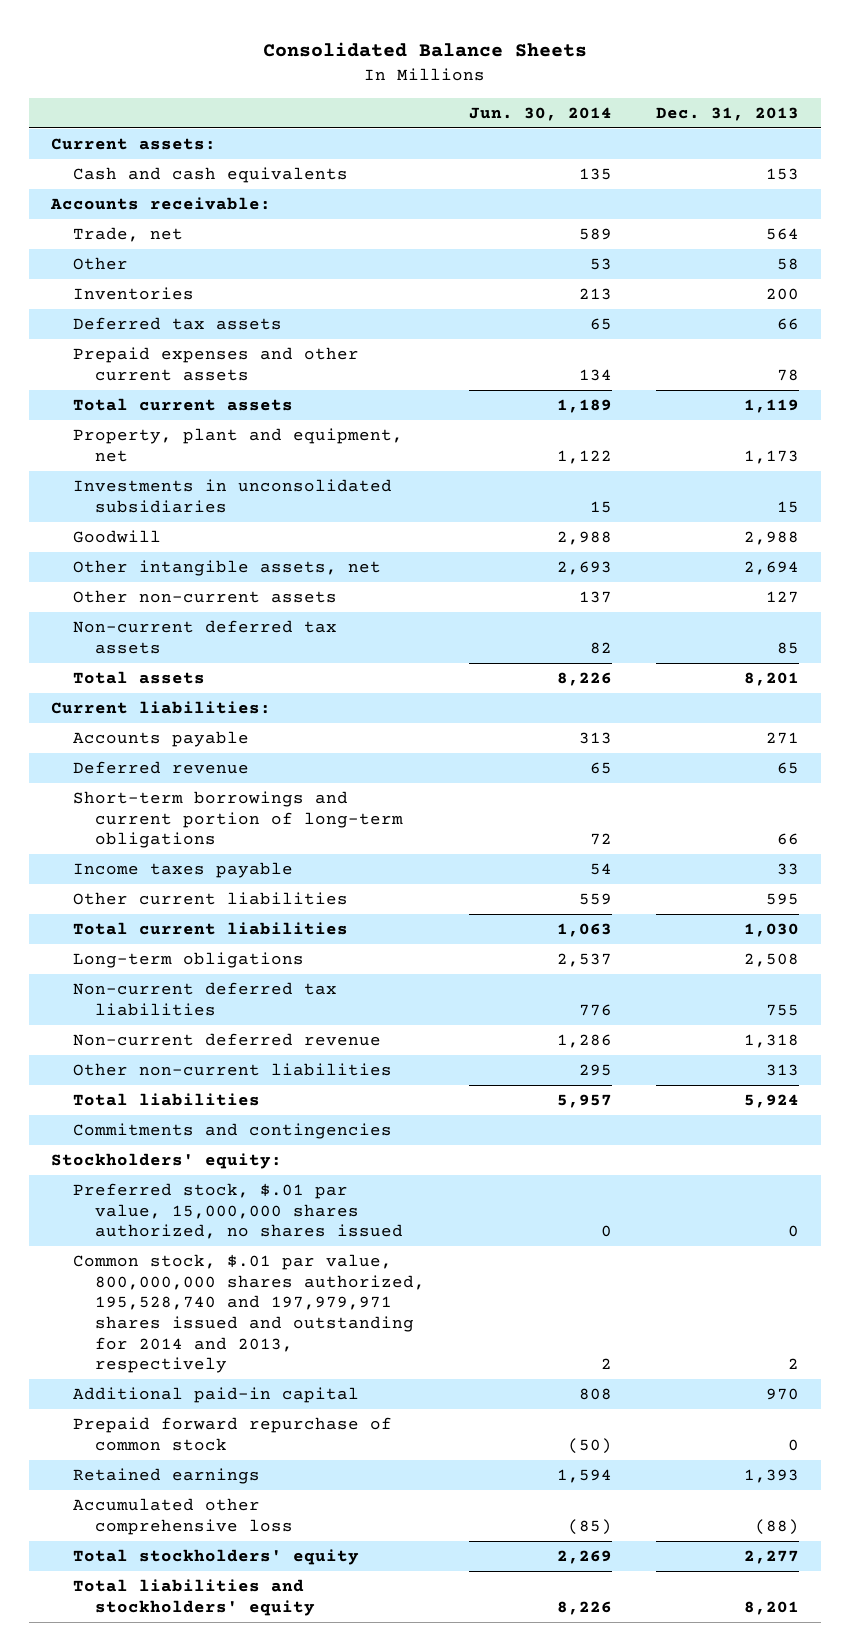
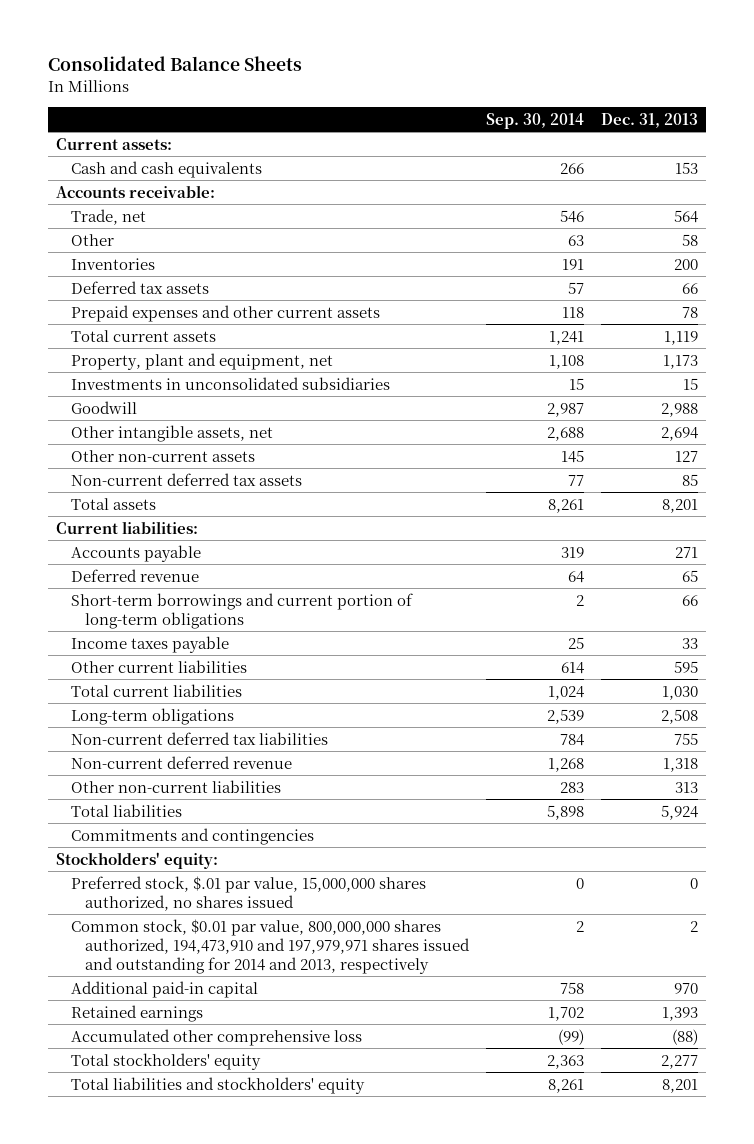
[469,106,613,121] Jun. 30, 2014 -> none
none -> [486,112,585,129] Sep. 30, 2014
[73,1254,426,1374] Common stock, $.01 par value, 800,000,000 shares authorized, 195,528,740 and 197,979,971 shares issued and outstanding for 2014 and 2013, respectively -> [70,918,471,974] Common stock, $0.01 par value, 800,000,000 shares authorized, 194,473,910 and 197,979,971 shares issued and outstanding for 2014 and 2013, respectively
[73,1417,393,1451] Prepaid forward repurchase of common stock -> none

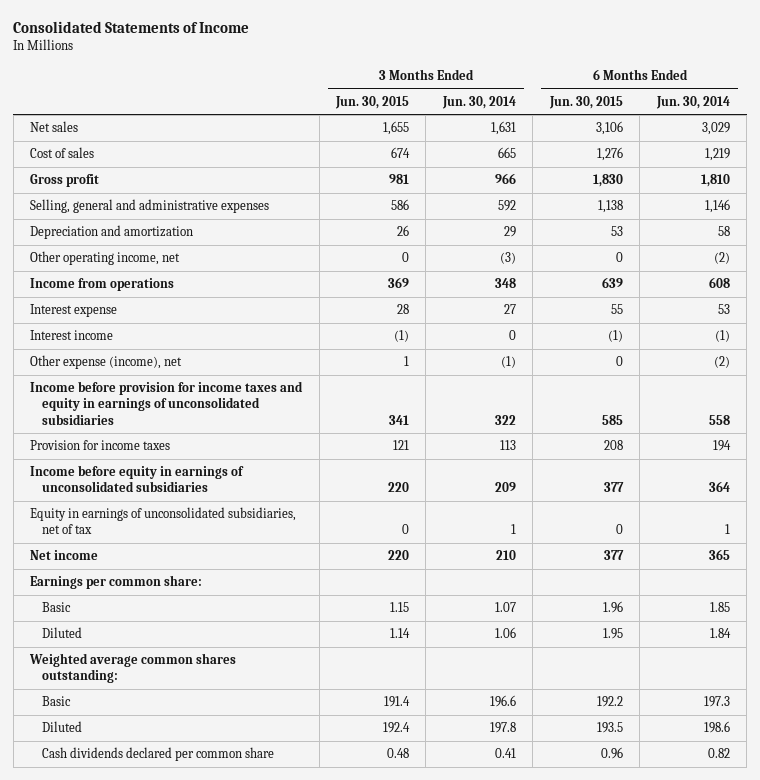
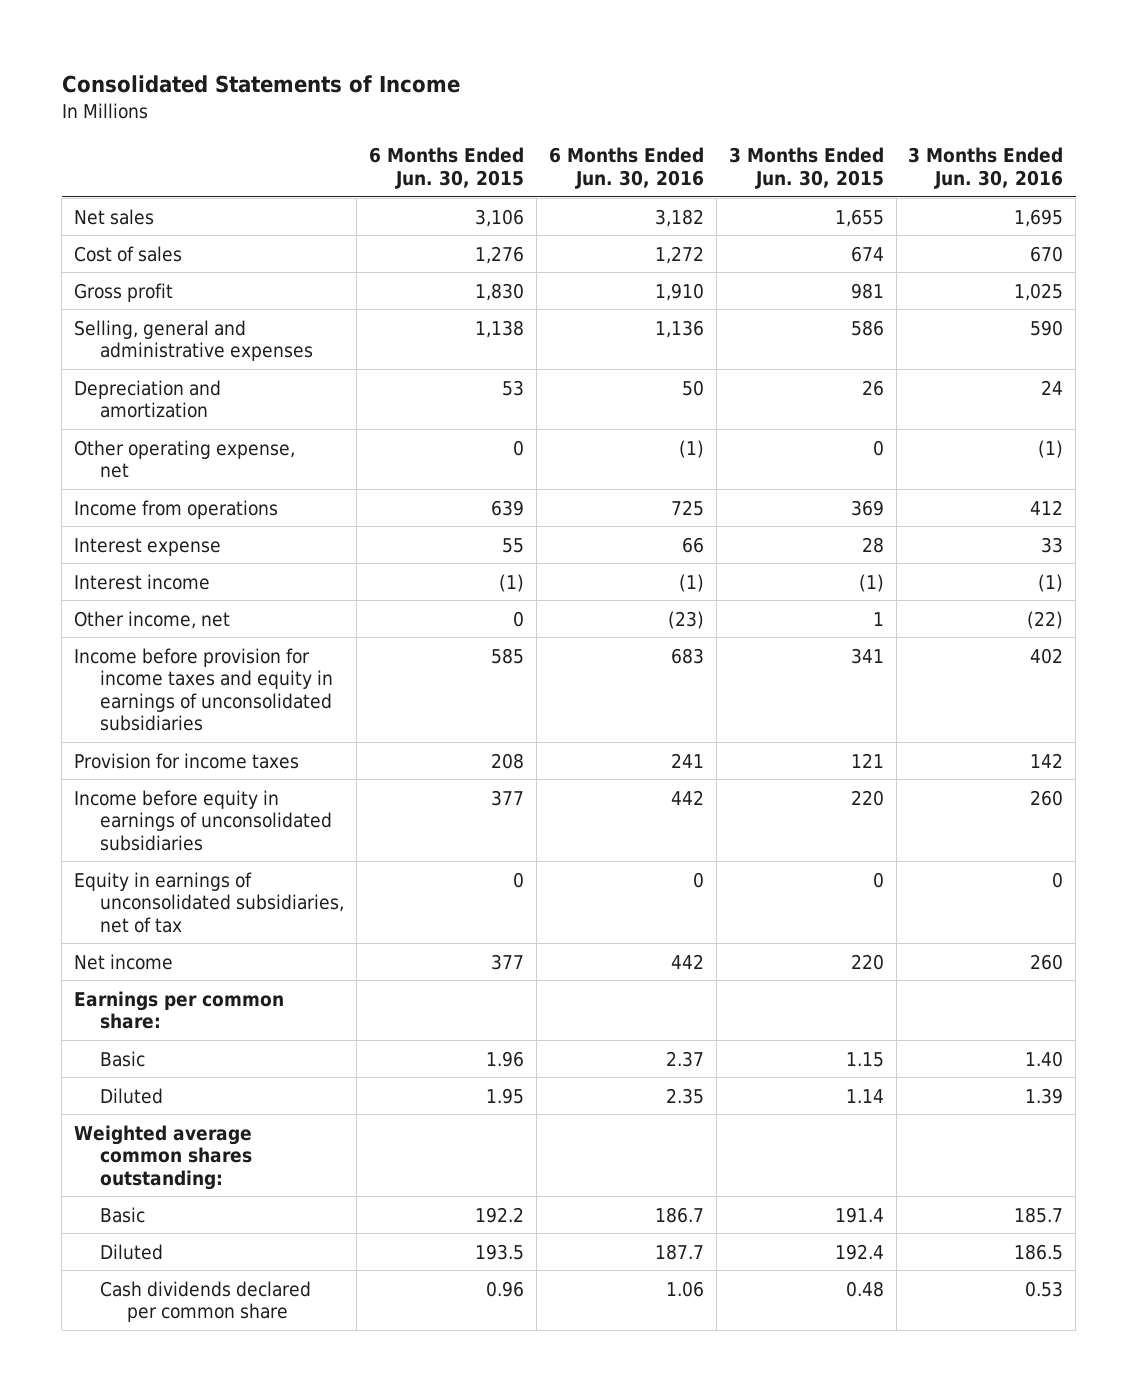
[441,95,516,109] Jun. 30, 2014 -> none
[655,95,730,109] Jun. 30, 2014 -> none
none -> [548,147,704,189] 6 Months Ended Jun. 30, 2016
none -> [908,147,1064,189] 3 Months Ended Jun. 30, 2016
[30,251,181,266] Other operating income, net -> [74,439,296,479] Other operating expense, net
[30,355,183,370] Other expense (income), net -> [74,610,231,629] Other income, net

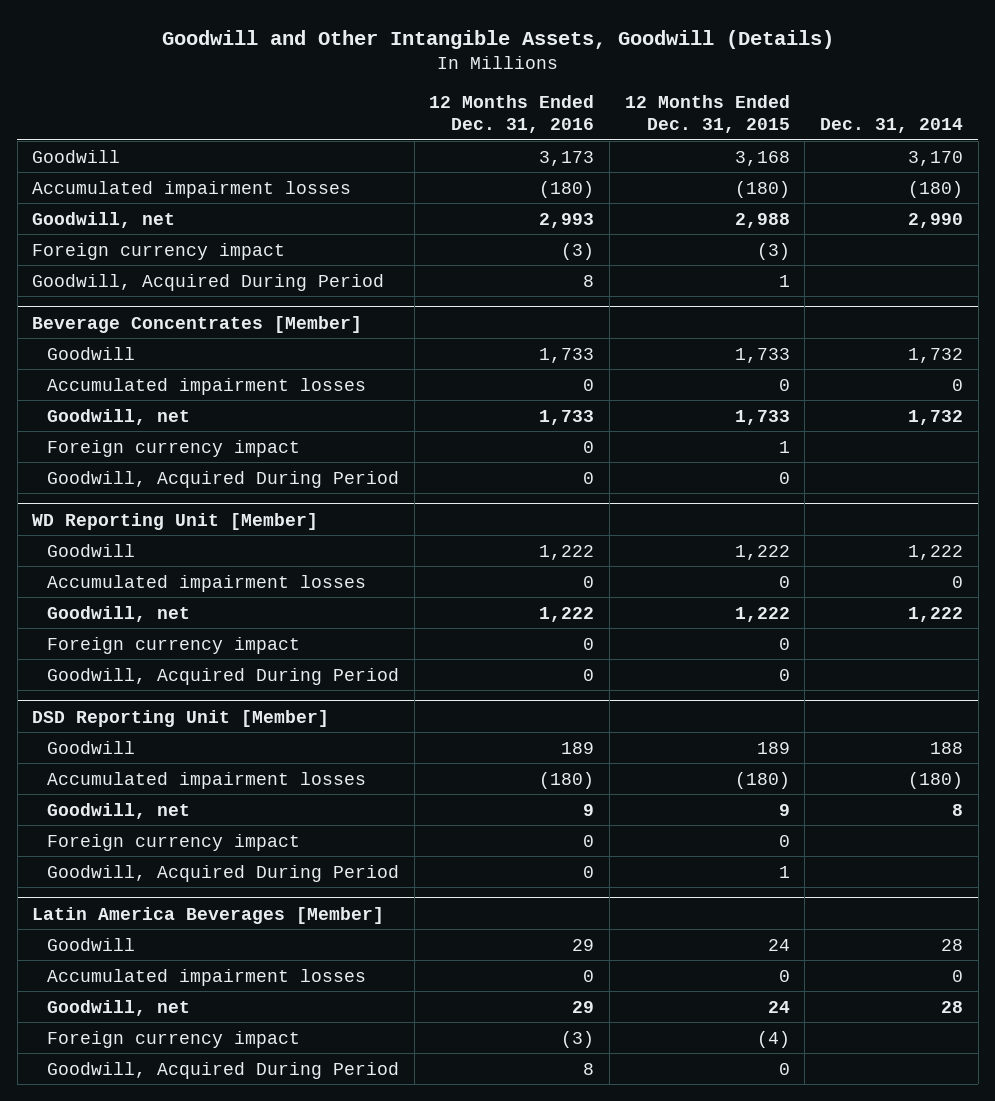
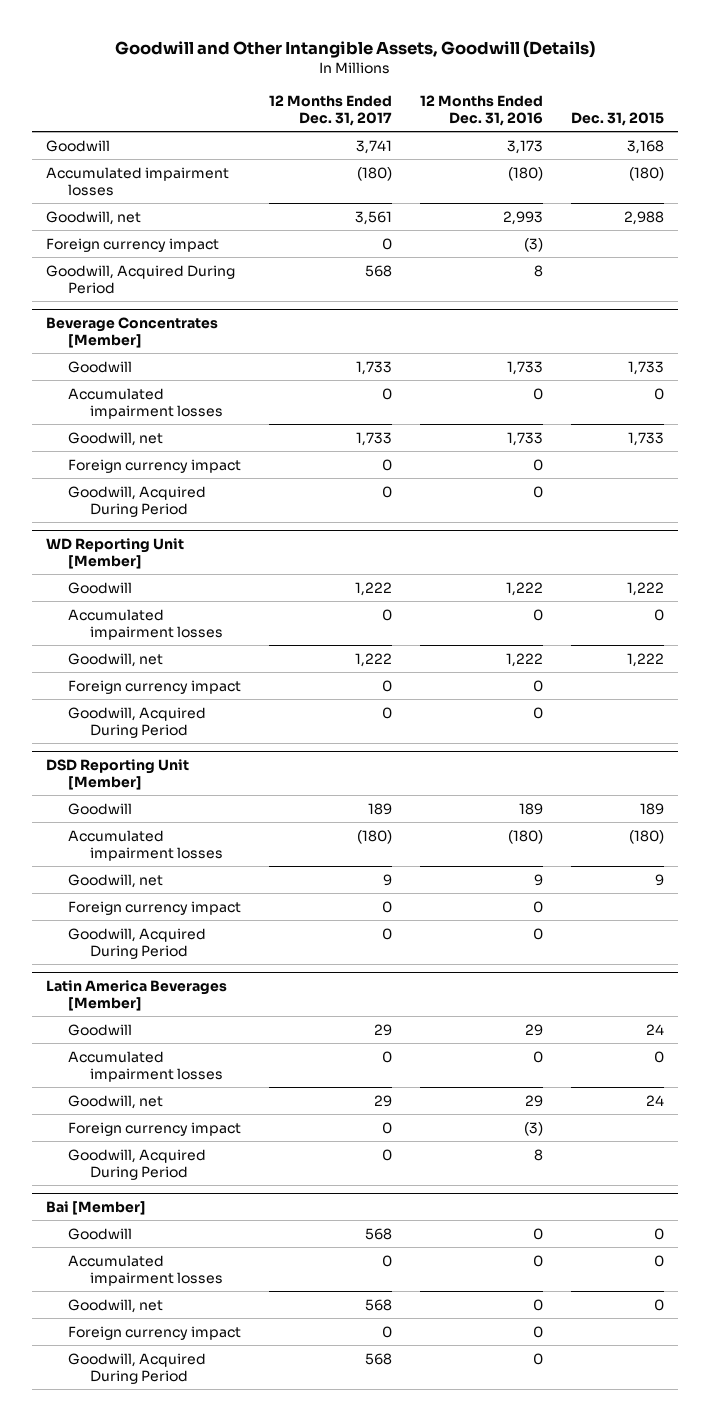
[624,95,790,134] 12 Months Ended Dec. 31, 2015 -> none
[819,118,963,134] Dec. 31, 2014 -> none
none -> [268,95,392,126] 12 Months Ended Dec. 31, 2017
none -> [570,111,664,126] Dec. 31, 2015
none -> [46,1201,147,1216] Bai [Member]
none -> [67,1227,132,1240] Goodwill
none -> [67,1254,223,1286] Accumulated impairment losses
none -> [67,1298,163,1313] Goodwill, net
none -> [67,1325,241,1340] Foreign currency impact
none -> [67,1352,206,1384] Goodwill, Acquired During Period

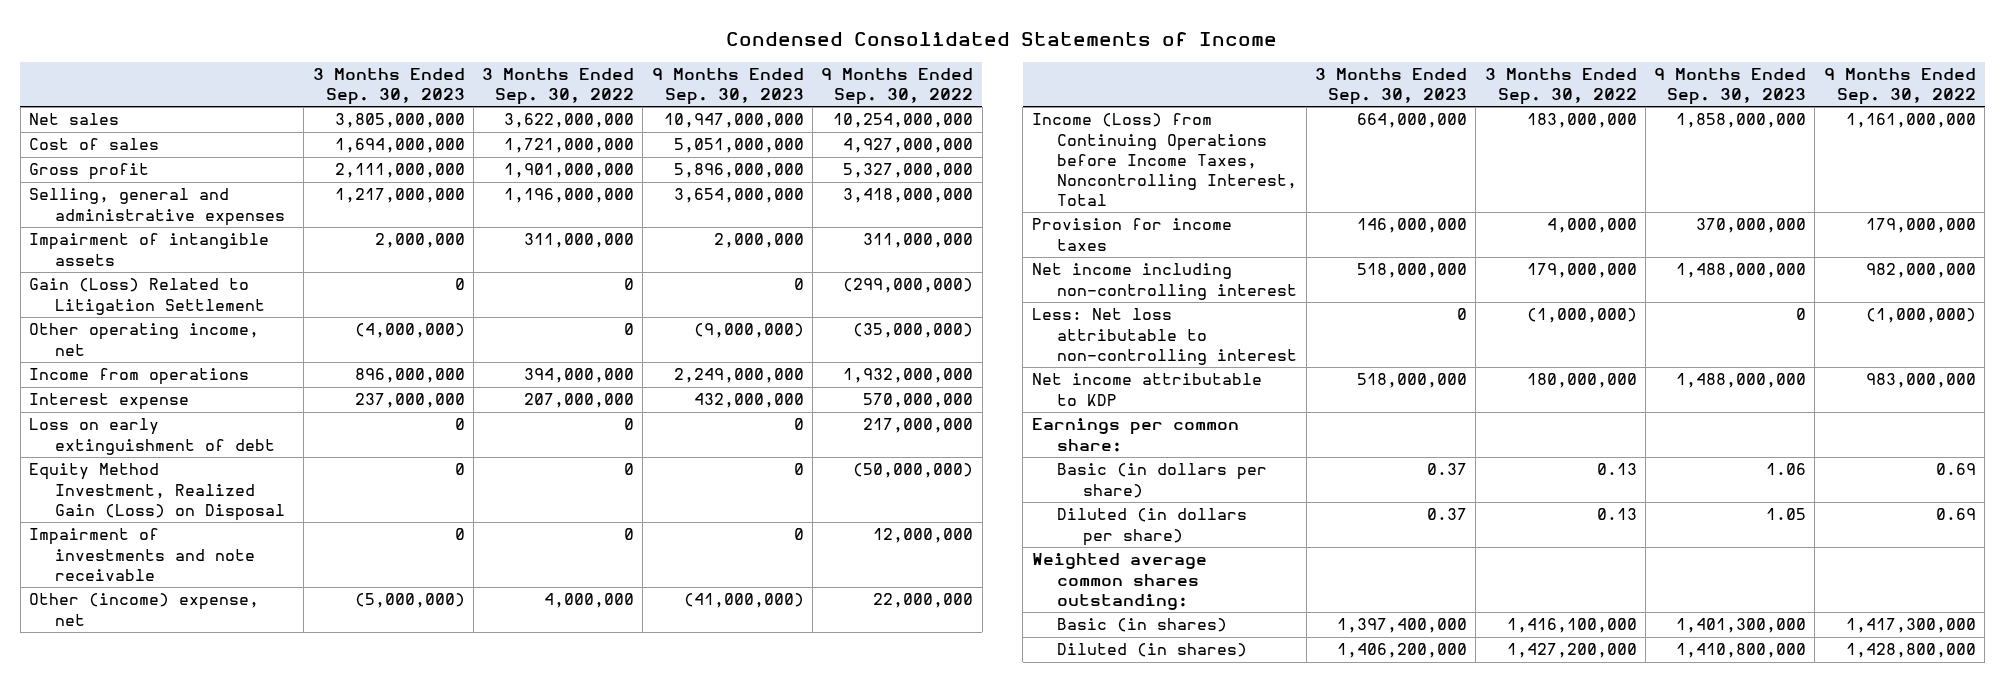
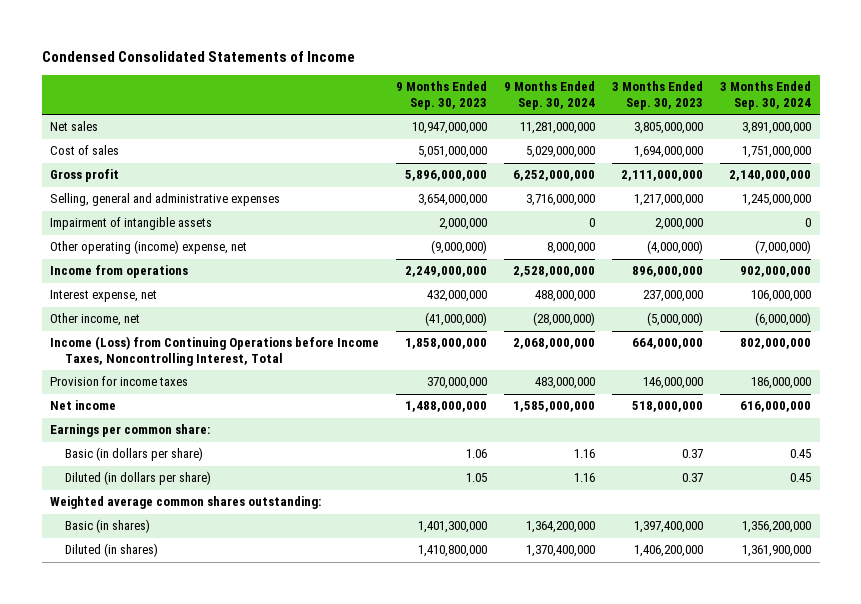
[482,68,635,106] 3 Months Ended Sep. 30, 2022 -> none
[821,68,974,106] 9 Months Ended Sep. 30, 2022 -> none
none -> [504,81,596,110] 9 Months Ended Sep. 30, 2024
none -> [720,81,812,110] 3 Months Ended Sep. 30, 2024
[29,278,265,315] Gain (Loss) Related to Litigation Settlement -> none
[29,323,260,356] Other operating income, net -> [50,240,248,255] Other operating (income) expense, net
[29,418,275,455] Loss on early extinguishment of debt -> none
[29,463,285,521] Equity Method Investment, Realized Gain (Loss) on Disposal -> none
[29,528,255,581] Impairment of investments and note receivable -> none
[29,393,190,411] Interest expense -> [50,290,158,303] Interest expense, net
[29,593,260,626] Other (income) expense, net -> [50,313,141,327] Other income, net
[1031,263,1298,300] Net income including non-controlling interest -> none
[1031,308,1298,365] Less: Net loss attributable to non-controlling interest -> none
[1031,373,1262,406] Net income attributable to KDP -> [50,400,117,411] Net income

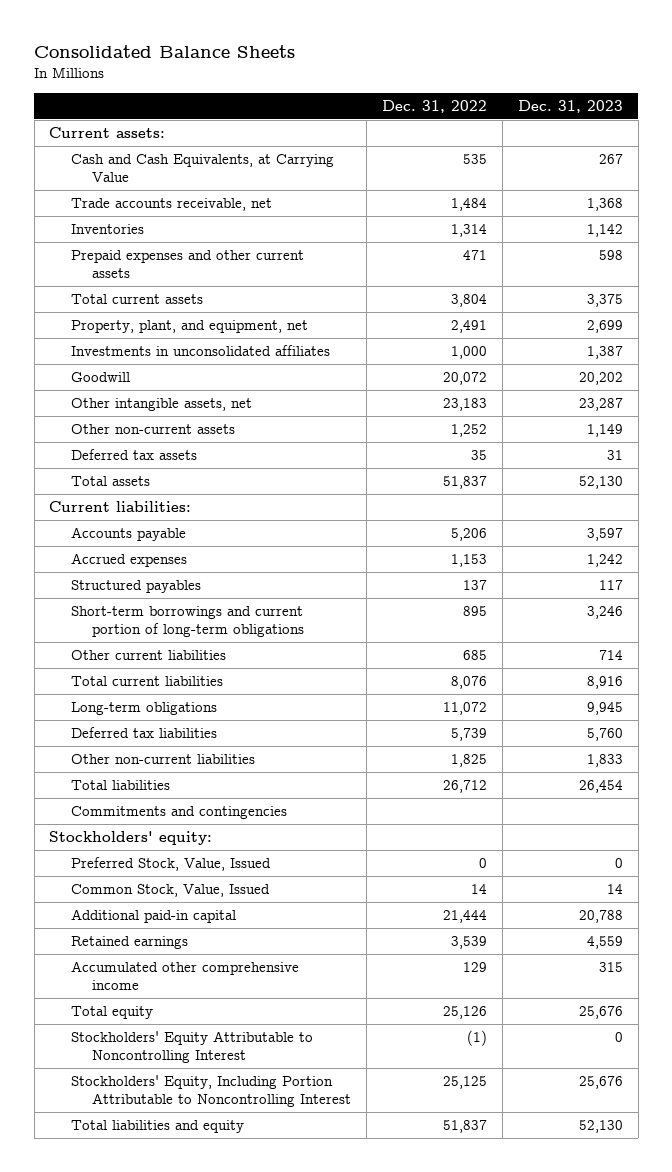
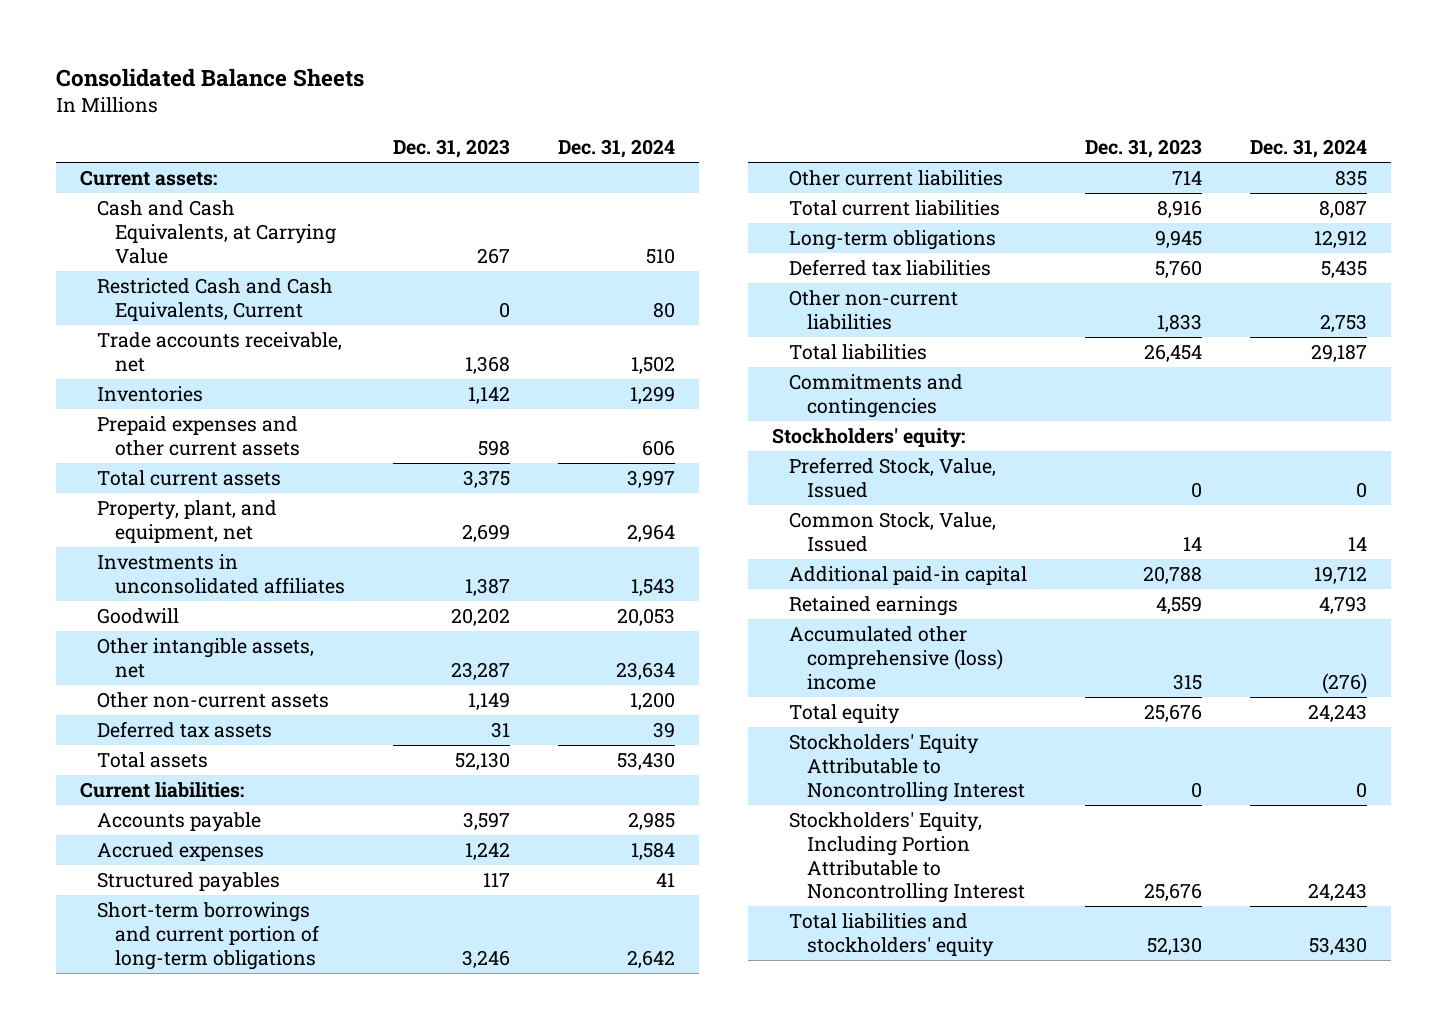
[382,100,488,114] Dec. 31, 2022 -> none
none -> [558,139,676,159] Dec. 31, 2024
none -> [97,278,334,321] Restricted Cash and Cash Equivalents, Current
[70,961,299,991] Accumulated other comprehensive income -> [789,626,1003,690] Accumulated other comprehensive (loss) income
[70,1120,244,1134] Total liabilities and equity -> [789,913,994,957] Total liabilities and stockholders' equity

